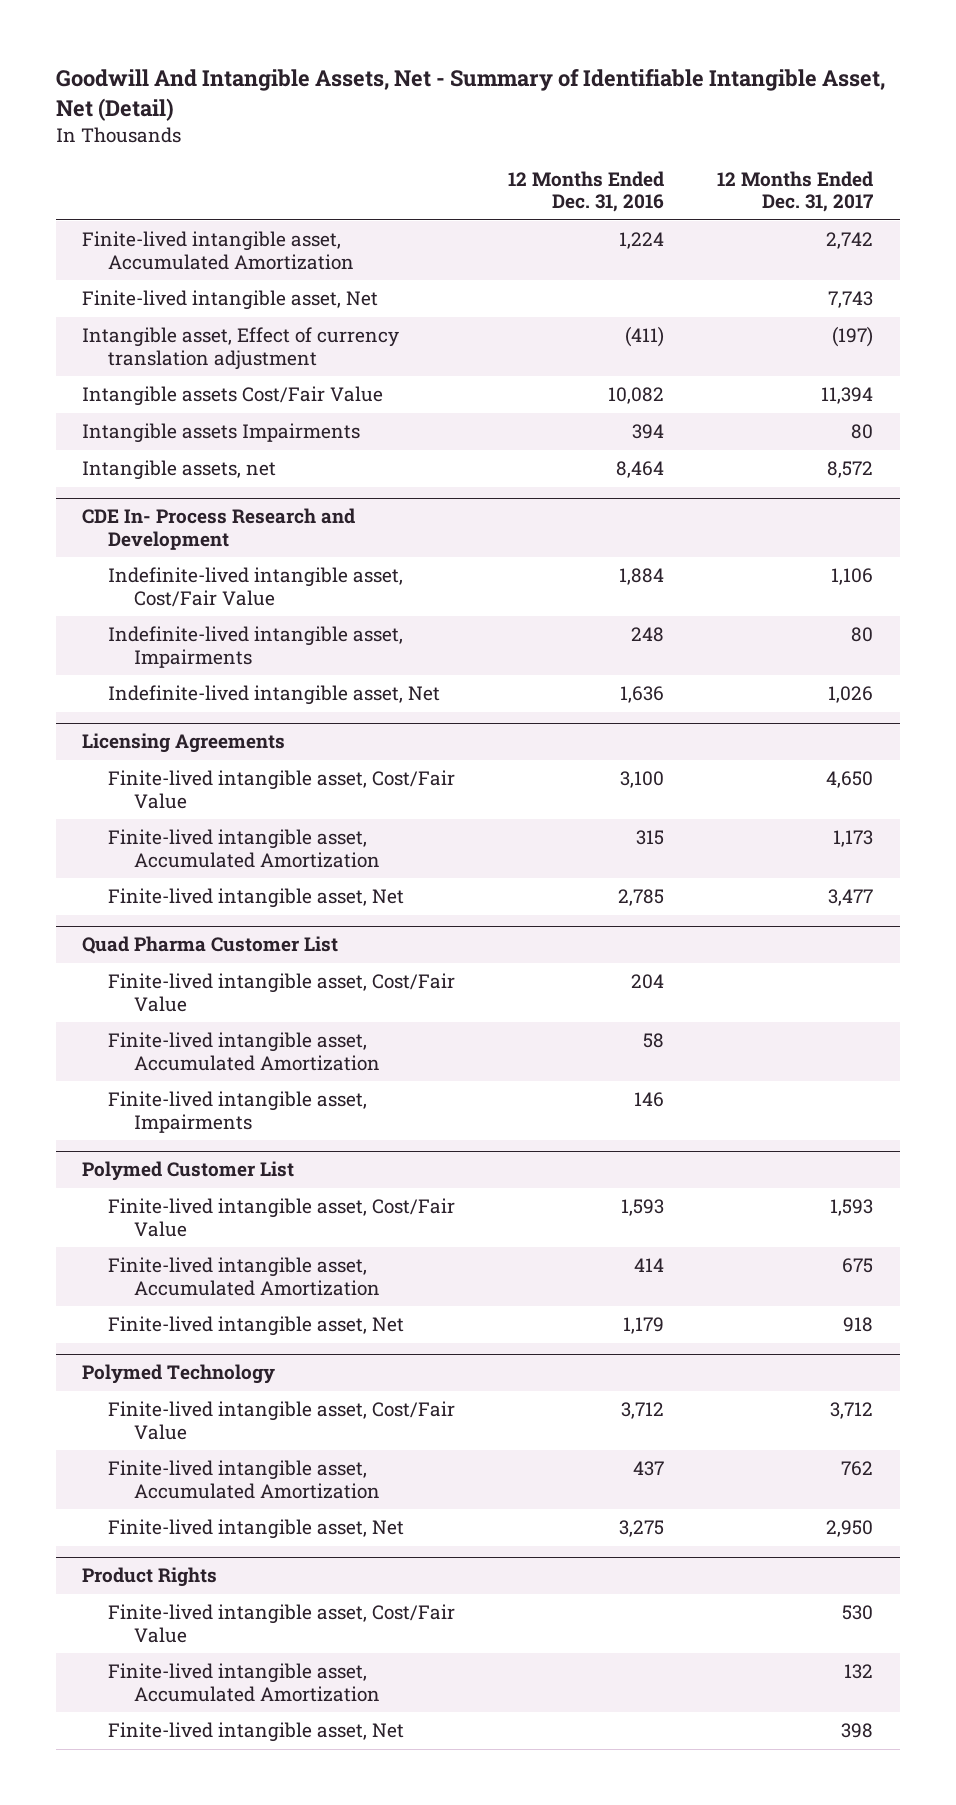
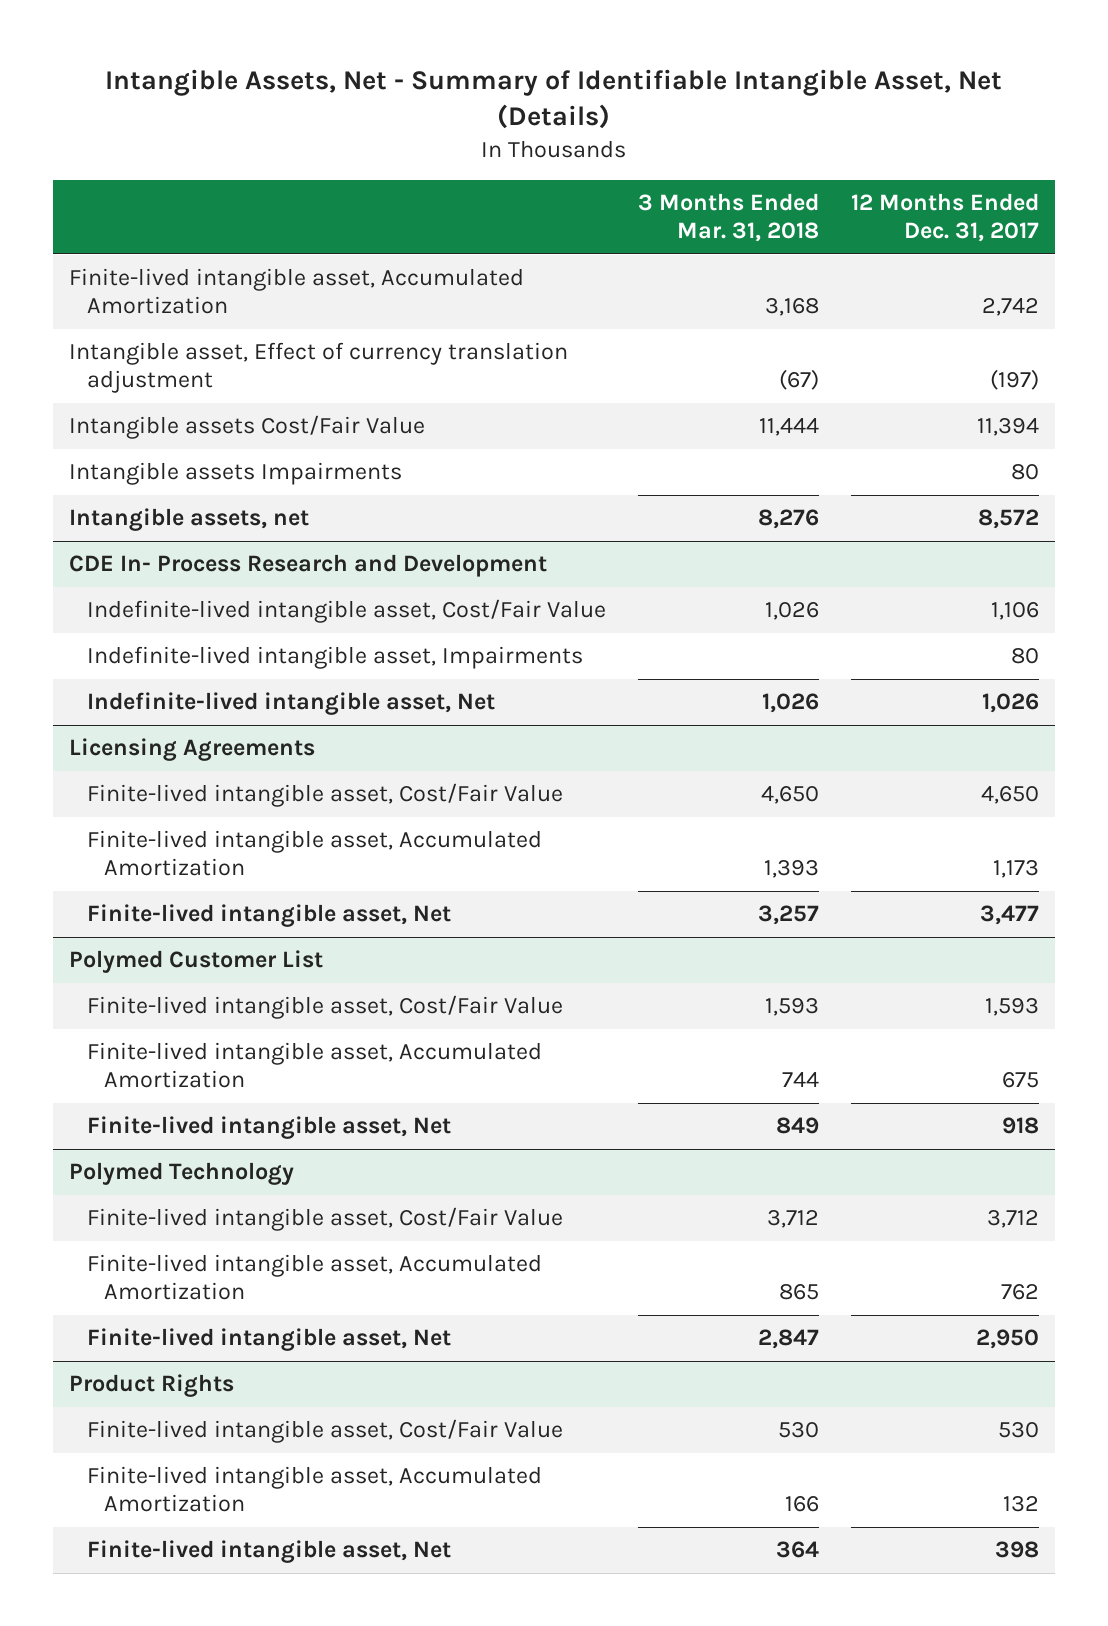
[55,68,885,121] Goodwill And Intangible Assets, Net - Summary of Identifiable Intangible Asset, Net (Detail) -> [104,68,1002,130] Intangible Assets, Net - Summary of Identifiable Intangible Asset, Net (Details)
[508,170,665,213] 12 Months Ended Dec. 31, 2016 -> none
none -> [637,193,819,243] 3 Months Ended Mar. 31, 2018
[82,290,379,311] Finite-lived intangible asset, Net -> none
[82,936,339,955] Quad Pharma Customer List -> none
[108,973,456,1012] Finite-lived intangible asset, Cost/Fair Value -> none
[108,1032,381,1071] Finite-lived intangible asset, Accumulated Amortization -> none
[108,1091,368,1133] Finite-lived intangible asset, Impairments -> none

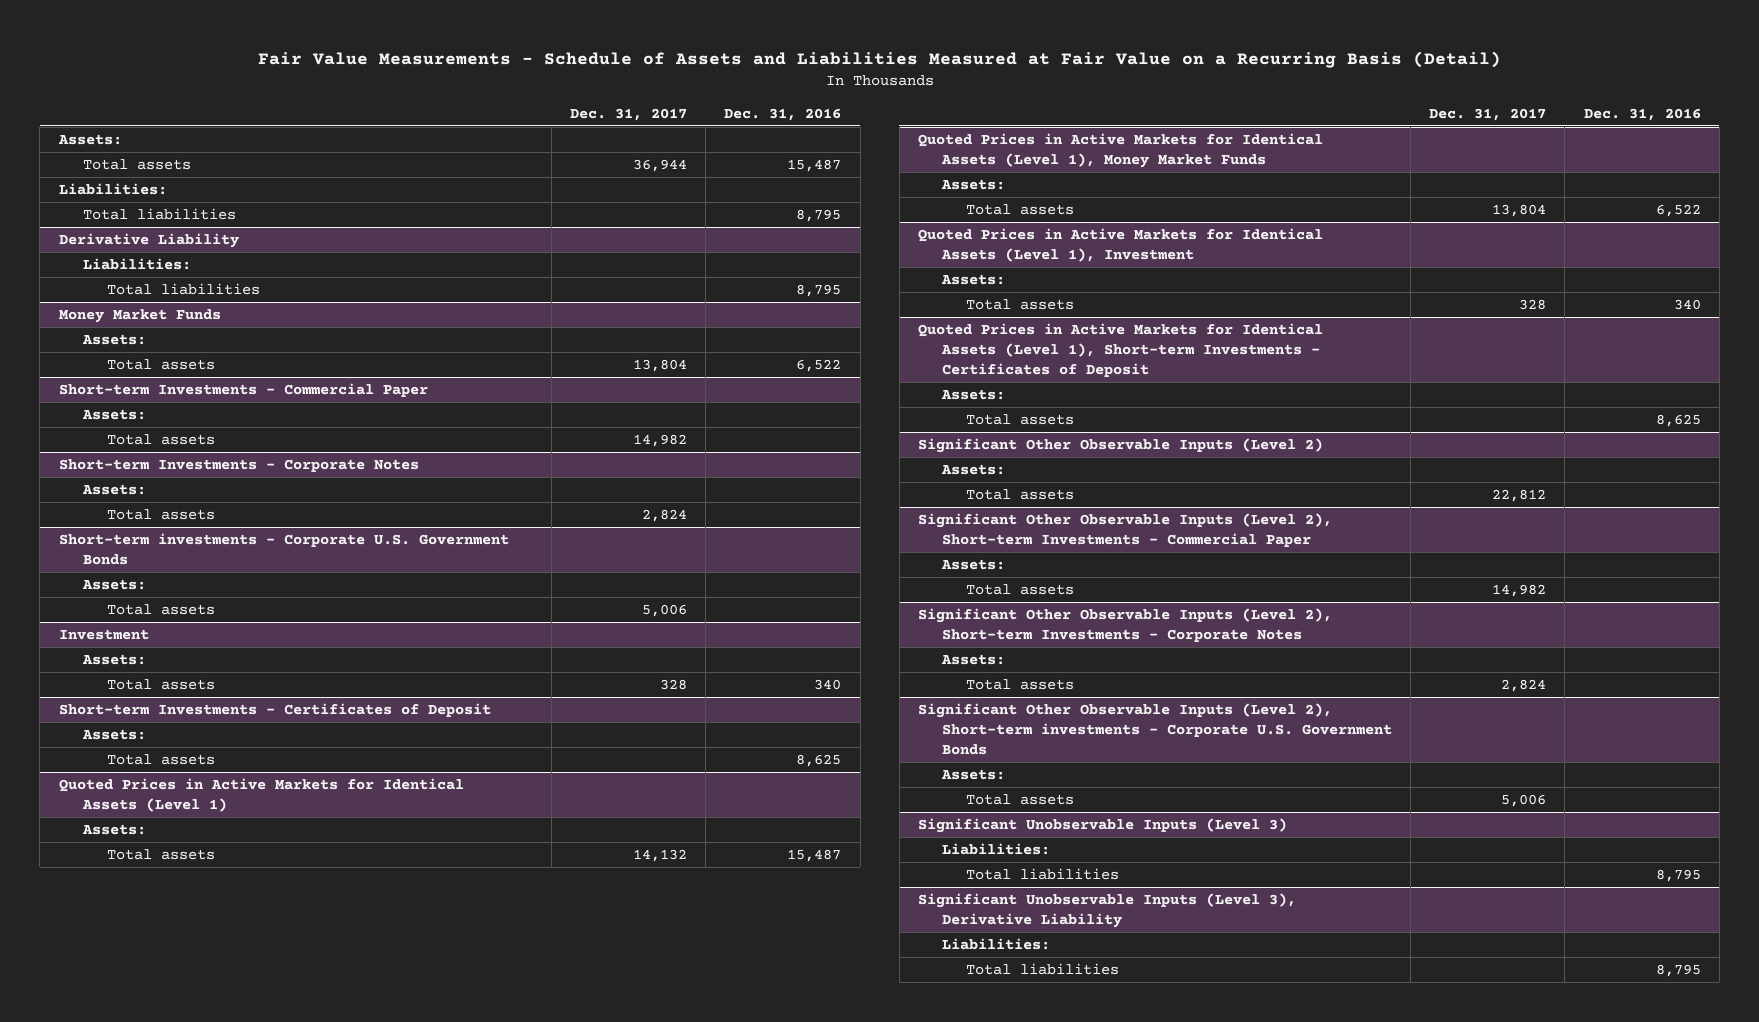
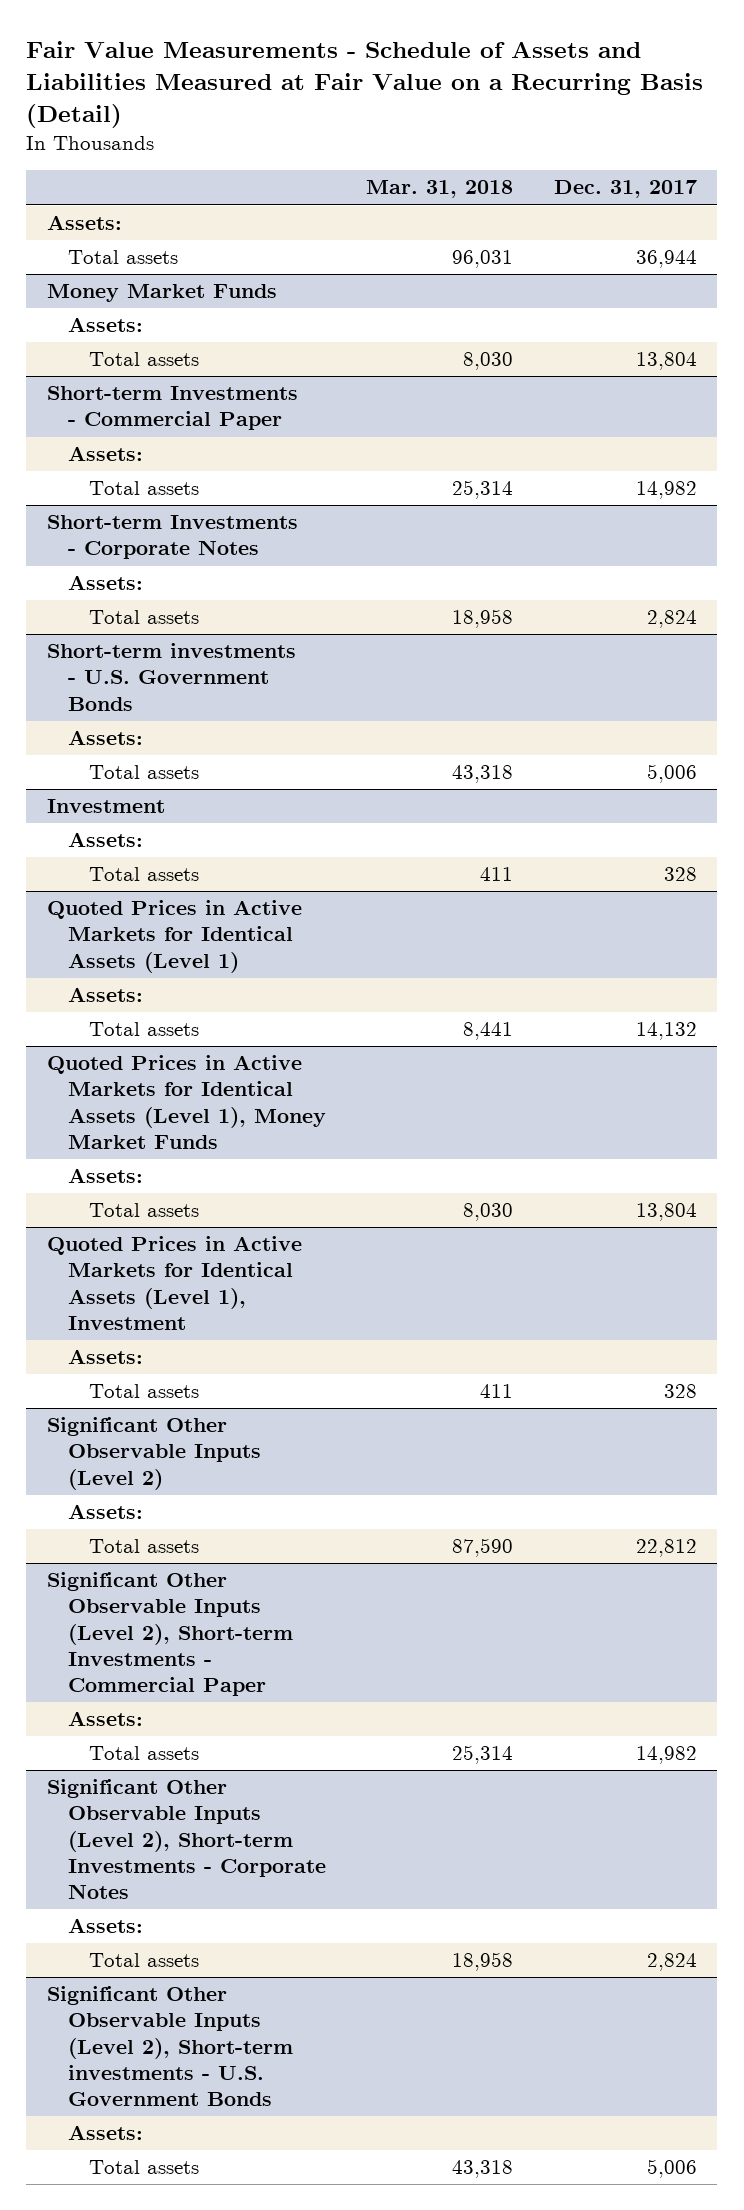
[724,107,842,121] Dec. 31, 2016 -> none
none -> [366,180,514,199] Mar. 31, 2018
[58,183,167,196] Liabilities: -> none
[82,208,236,221] Total liabilities -> none
[58,233,239,249] Derivative Liability -> none
[82,258,191,271] Liabilities: -> none
[106,283,260,296] Total liabilities -> none
[58,533,509,565] Short-term investments - Corporate U.S. Government Bonds -> [46,643,296,711] Short-term investments - U.S. Government Bonds
[58,703,491,718] Short-term Investments - Certificates of Deposit -> none
[81,729,146,741] Assets: -> none
[106,754,215,766] Total assets -> none
[917,323,1323,377] Quoted Prices in Active Markets for Identical Assets (Level 1), Short-term Investments - Certificates of Deposit -> none
[940,389,1005,401] Assets: -> none
[966,414,1075,426] Total assets -> none
[917,703,1392,755] Significant Other Observable Inputs (Level 2), Short-term investments - Corporate U.S. Government Bonds -> [46,1986,293,2106] Significant Other Observable Inputs (Level 2), Short-term investments - U.S. Government Bonds
[917,818,1287,834] Significant Unobservable Inputs (Level 3) -> none
[941,843,1050,856] Liabilities: -> none
[966,868,1120,881] Total liabilities -> none
[917,893,1296,928] Significant Unobservable Inputs (Level 3), Derivative Liability -> none
[941,938,1050,951] Liabilities: -> none
[966,963,1120,976] Total liabilities -> none

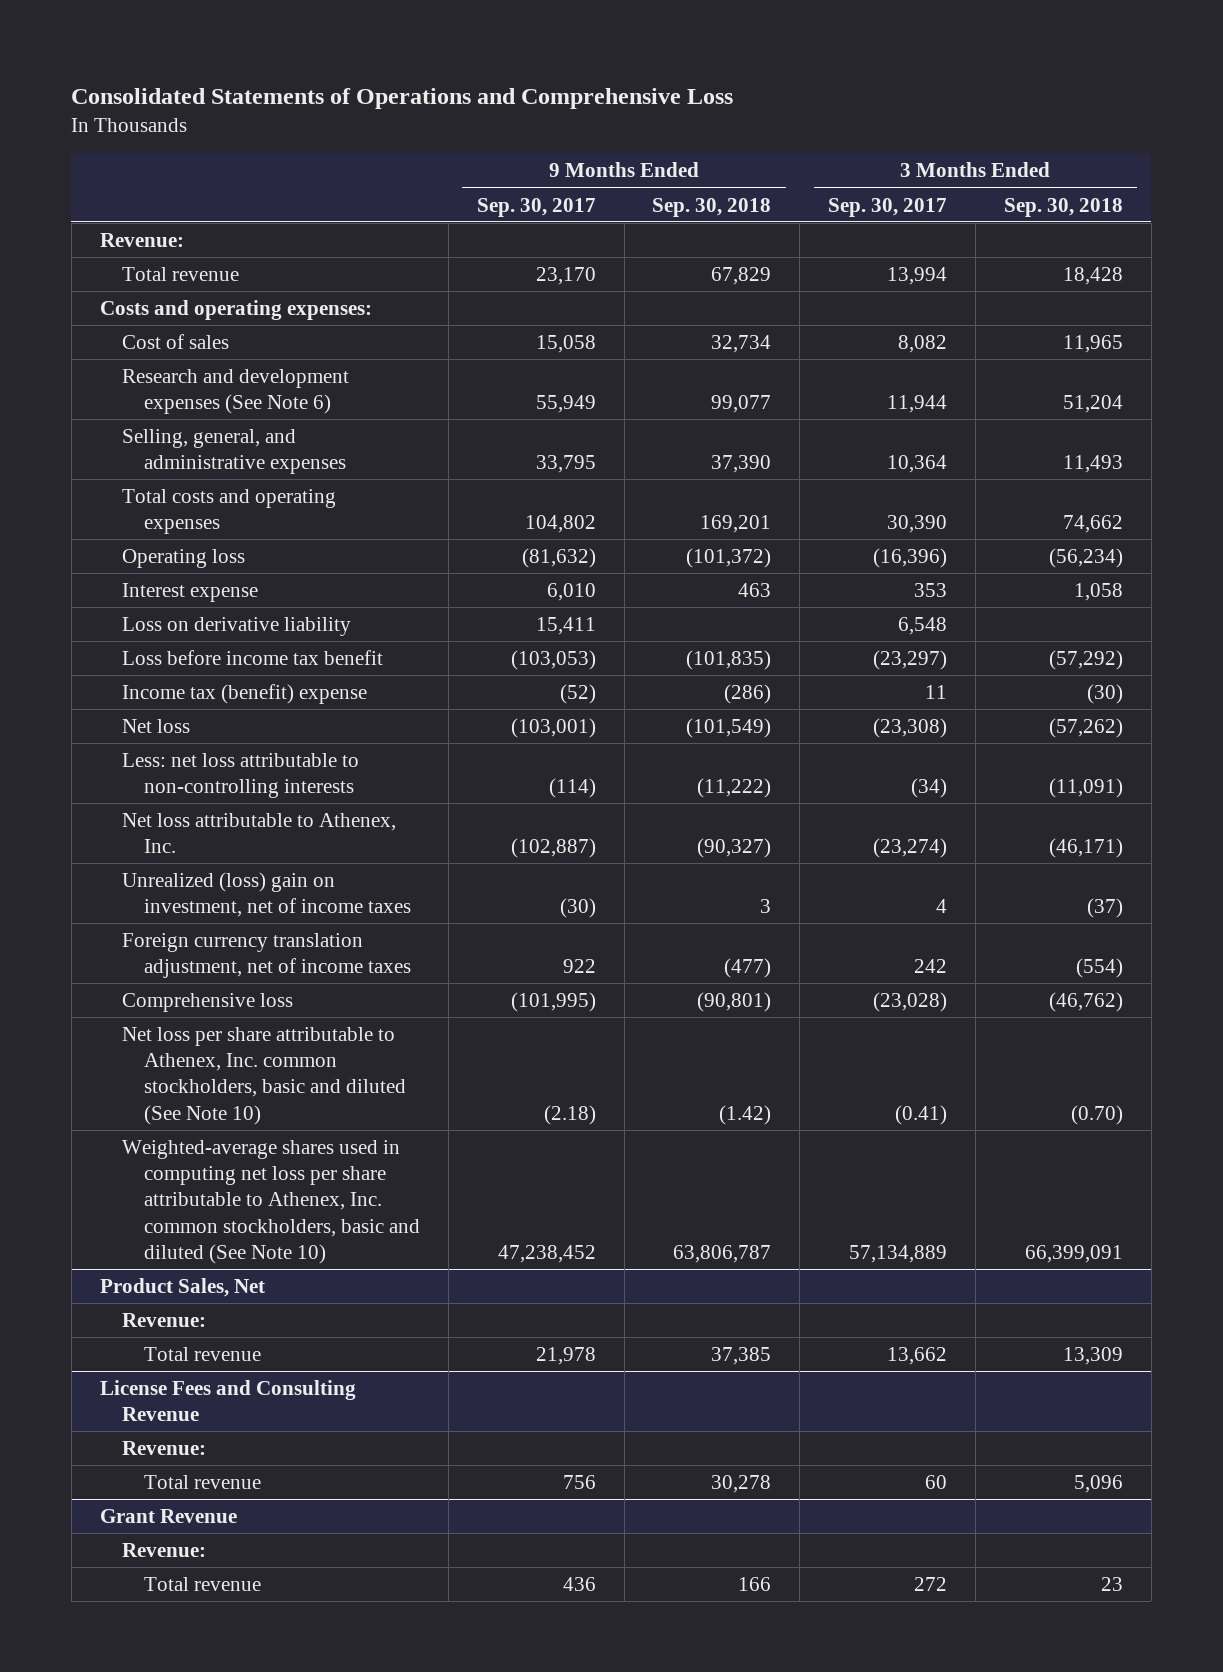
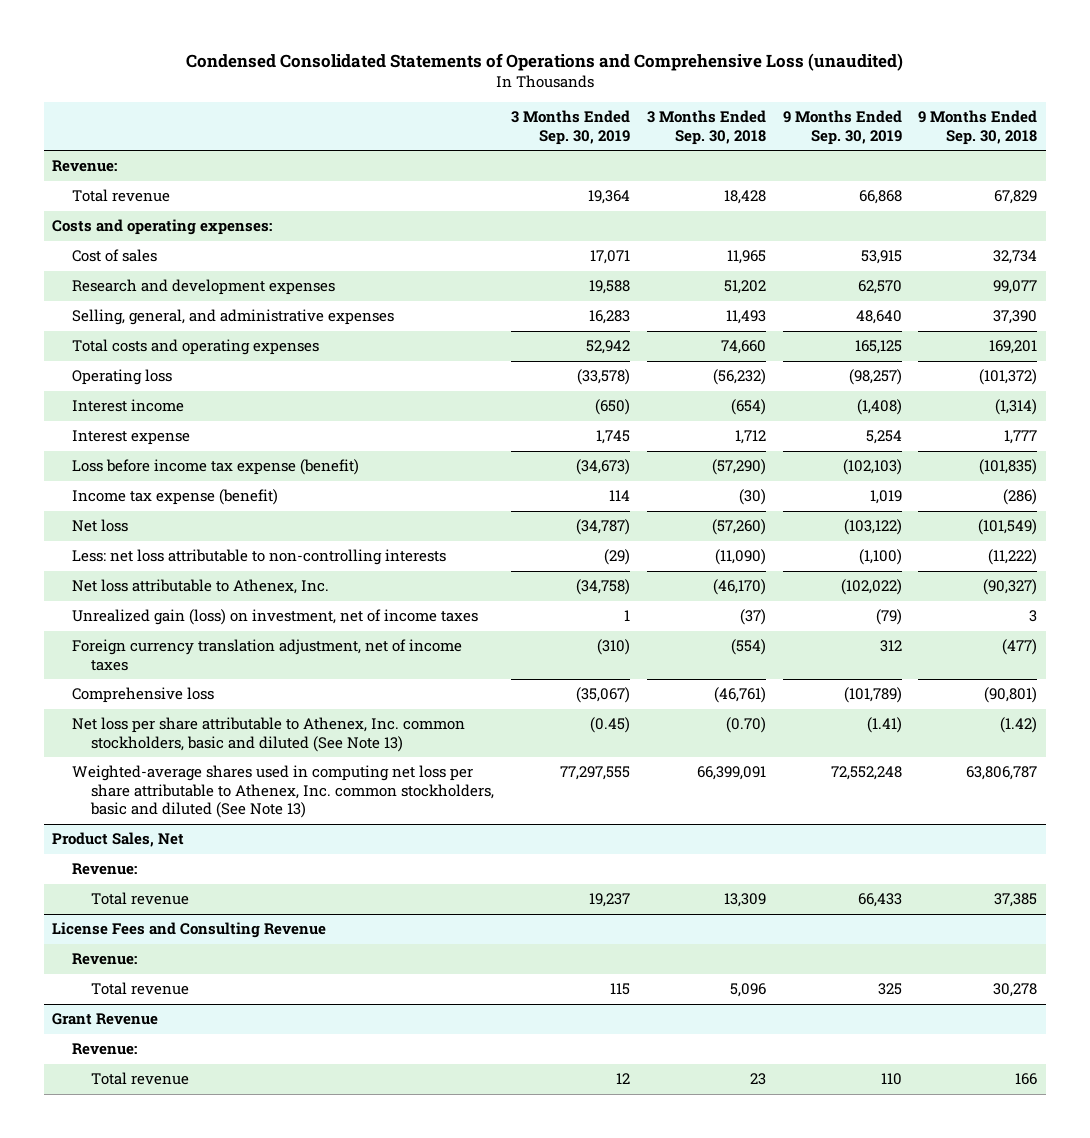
[71,88,734,110] Consolidated Statements of Operations and Comprehensive Loss -> [185,53,903,72] Condensed Consolidated Statements of Operations and Comprehensive Loss (unaudited)
[476,197,596,217] Sep. 30, 2017 -> none
[828,197,948,217] Sep. 30, 2017 -> none
none -> [511,110,631,145] 3 Months Ended Sep. 30, 2019
none -> [782,110,902,145] 9 Months Ended Sep. 30, 2019
[121,368,349,415] Research and development expenses (See Note 6) -> [71,279,335,296] Research and development expenses
[1062,395,1123,414] 51,204 -> [723,280,766,295] 51,202
[121,616,351,636] Loss on derivative liability -> none
[1062,515,1123,534] 74,662 -> [720,340,766,355] 74,660
[1048,547,1123,568] (56,234) -> [712,369,766,386] (56,232)
none -> [71,399,184,413] Interest income
[738,582,772,597] 463 -> [1004,430,1038,445] 1,777
[1073,582,1123,601] 1,058 -> [734,430,766,445] 1,712
[121,649,383,665] Loss before income tax benefit -> [71,459,359,476] Loss before income tax expense (benefit)
[1048,649,1123,670] (57,292) -> [711,459,766,476] (57,290)
[121,683,367,704] Income tax (benefit) expense -> [71,489,278,506] Income tax expense (benefit)
[1048,717,1123,738] (57,262) -> [711,519,766,536] (57,260)
[1048,778,1123,799] (11,091) -> [714,549,766,566] (11,090)
[1048,838,1123,859] (46,171) -> [712,579,766,596] (46,170)
[121,871,411,918] Unrealized (loss) gain on investment, net of income taxes -> [71,609,478,626] Unrealized gain (loss) on investment, net of income taxes
[1048,991,1123,1012] (46,762) -> [713,687,766,704] (46,761)
[121,1026,406,1125] Net loss per share attributable to Athenex, Inc. common stockholders, basic and diluted (See Note 10) -> [71,717,465,752] Net loss per share attributable to Athenex, Inc. common stockholders, basic and diluted (See Note 13)
[121,1139,420,1264] Weighted-average shares used in computing net loss per share attributable to Athenex, Inc. common stockholders, basic and diluted (See Note 10) -> [71,765,495,819] Weighted-average shares used in computing net loss per share attributable to Athenex, Inc. common stockholders, basic and diluted (See Note 13)

